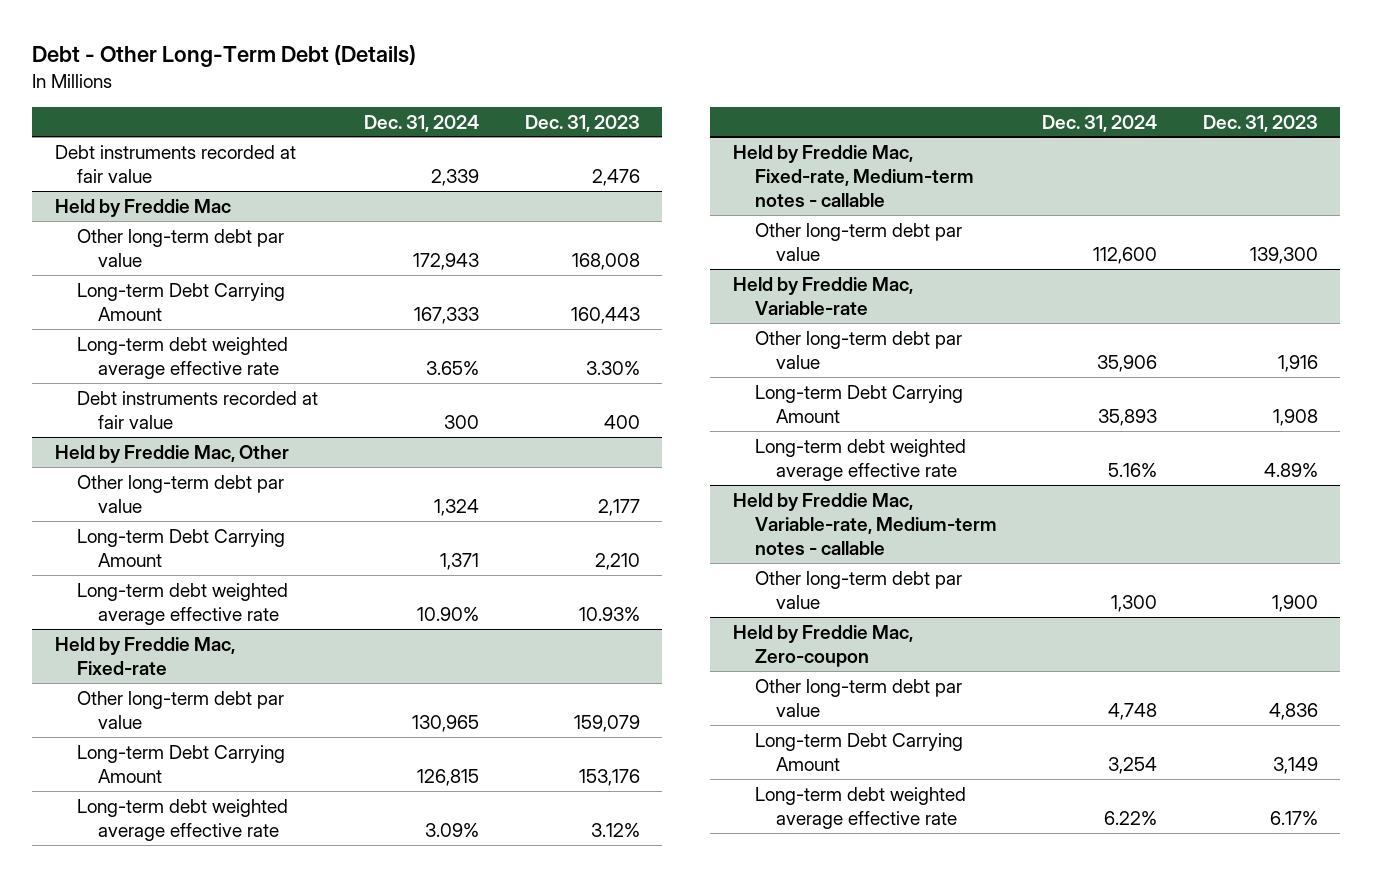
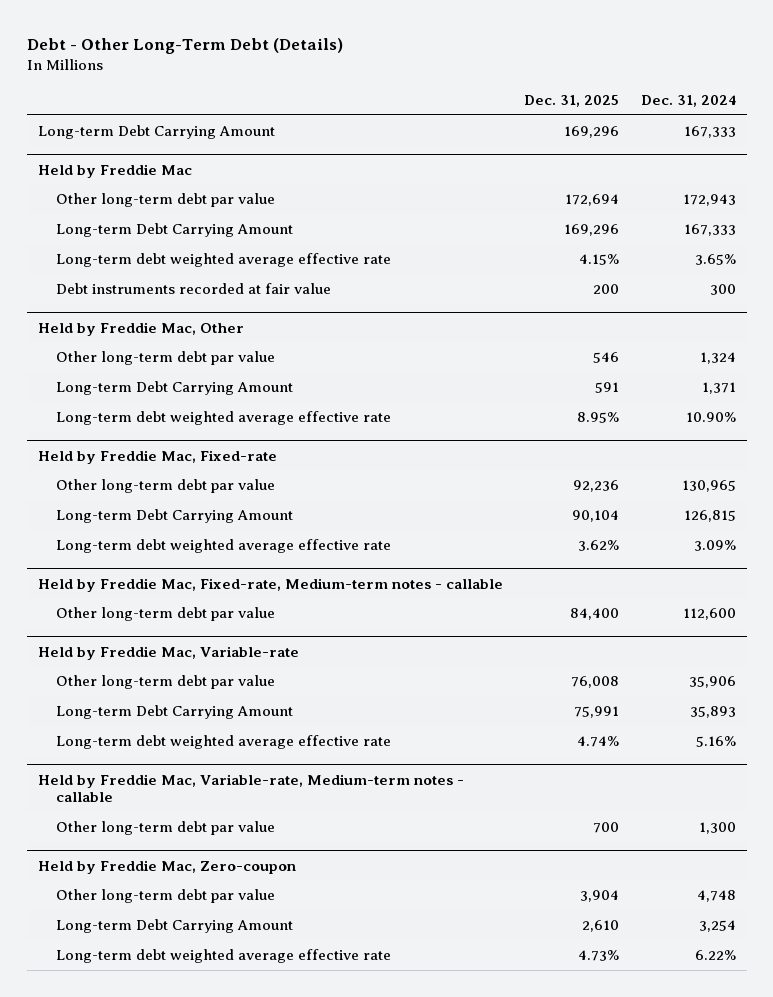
[524,114,640,132] Dec. 31, 2023 -> none
none -> [524,94,620,107] Dec. 31, 2025
[54,144,296,183] Debt instruments recorded at fair value -> none
none -> [37,124,275,139] Long-term Debt Carrying Amount

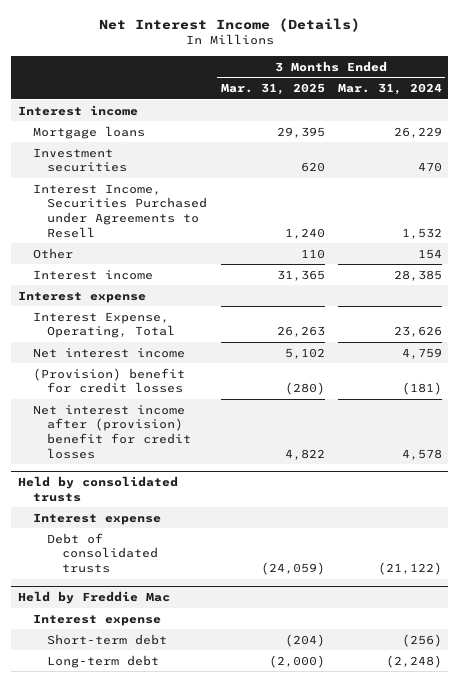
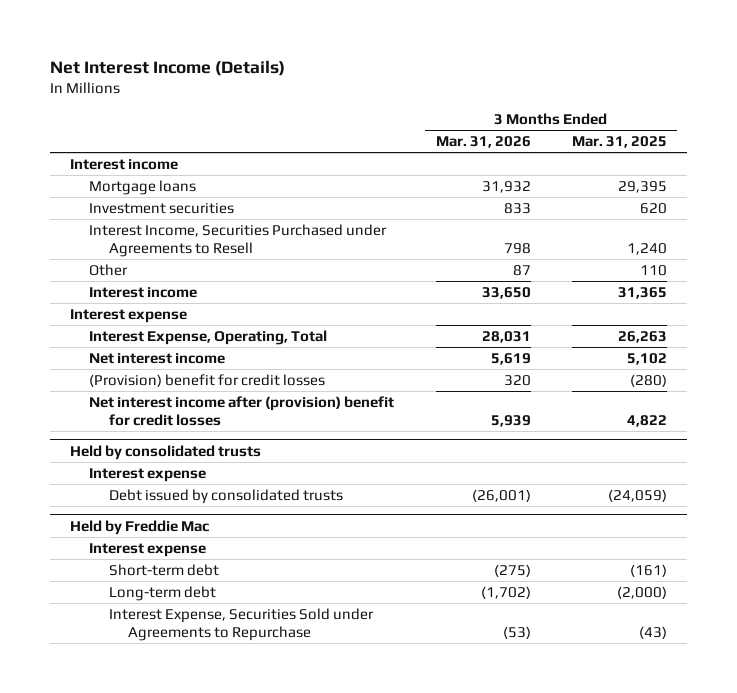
[337,82,442,95] Mar. 31, 2024 -> none
none -> [435,136,531,149] Mar. 31, 2026
[47,532,159,574] Debt of consolidated trusts -> [108,488,343,504] Debt issued by consolidated trusts
[284,633,325,647] (204) -> [629,563,667,577] (161)
none -> [108,607,374,641] Interest Expense, Securities Sold under Agreements to Repurchase

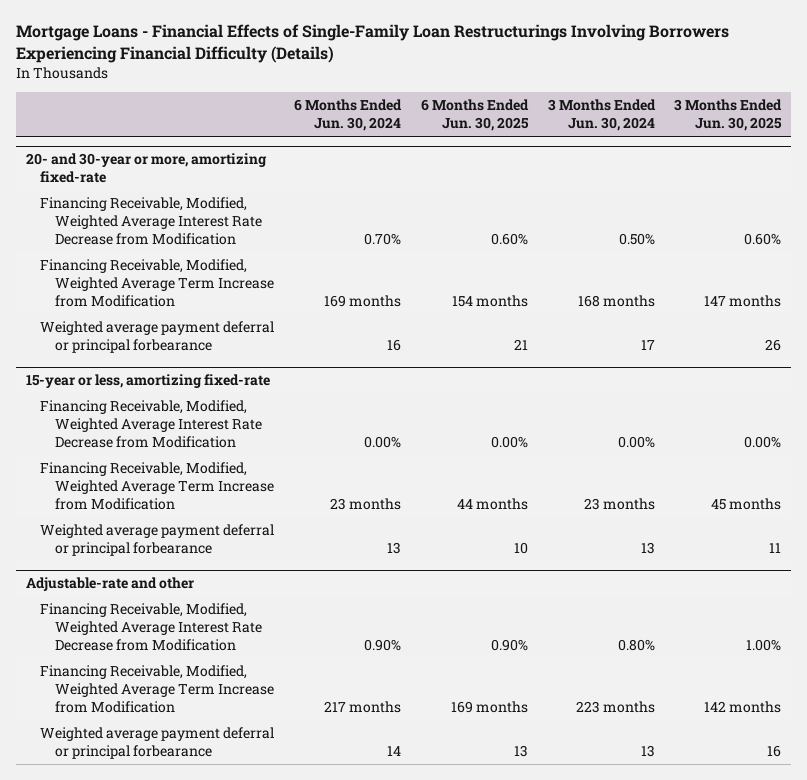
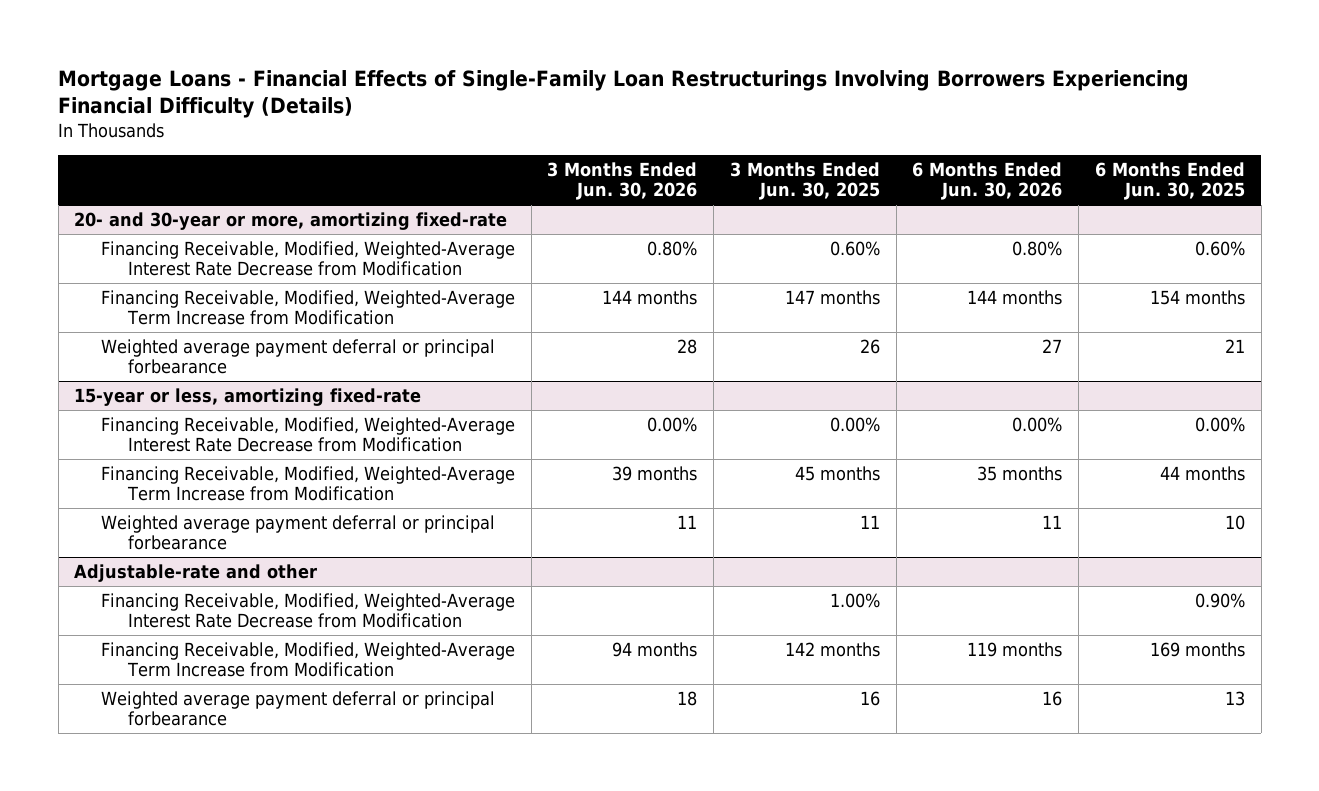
[294,98,403,132] 6 Months Ended Jun. 30, 2024 -> none
[547,98,656,132] 3 Months Ended Jun. 30, 2024 -> none
none -> [547,161,698,201] 3 Months Ended Jun. 30, 2026
none -> [912,161,1063,201] 6 Months Ended Jun. 30, 2026
[40,196,263,246] Financing Receivable, Modified, Weighted Average Interest Rate Decrease from Modification -> [101,240,516,277] Financing Receivable, Modified, Weighted-Average Interest Rate Decrease from Modification
[40,258,275,308] Financing Receivable, Modified, Weighted Average Term Increase from Modification -> [101,289,516,326] Financing Receivable, Modified, Weighted-Average Term Increase from Modification
[40,399,263,449] Financing Receivable, Modified, Weighted Average Interest Rate Decrease from Modification -> [101,416,516,453] Financing Receivable, Modified, Weighted-Average Interest Rate Decrease from Modification
[40,461,275,511] Financing Receivable, Modified, Weighted Average Term Increase from Modification -> [101,465,516,502] Financing Receivable, Modified, Weighted-Average Term Increase from Modification
[40,602,263,652] Financing Receivable, Modified, Weighted Average Interest Rate Decrease from Modification -> [101,592,516,629] Financing Receivable, Modified, Weighted-Average Interest Rate Decrease from Modification
[40,664,275,714] Financing Receivable, Modified, Weighted Average Term Increase from Modification -> [101,641,516,678] Financing Receivable, Modified, Weighted-Average Term Increase from Modification

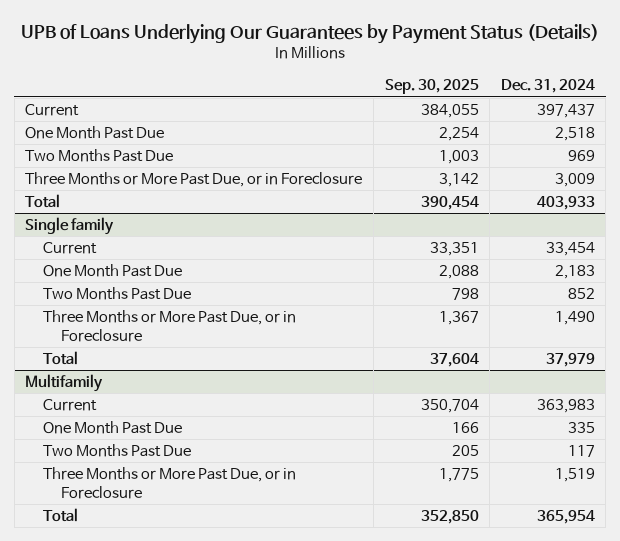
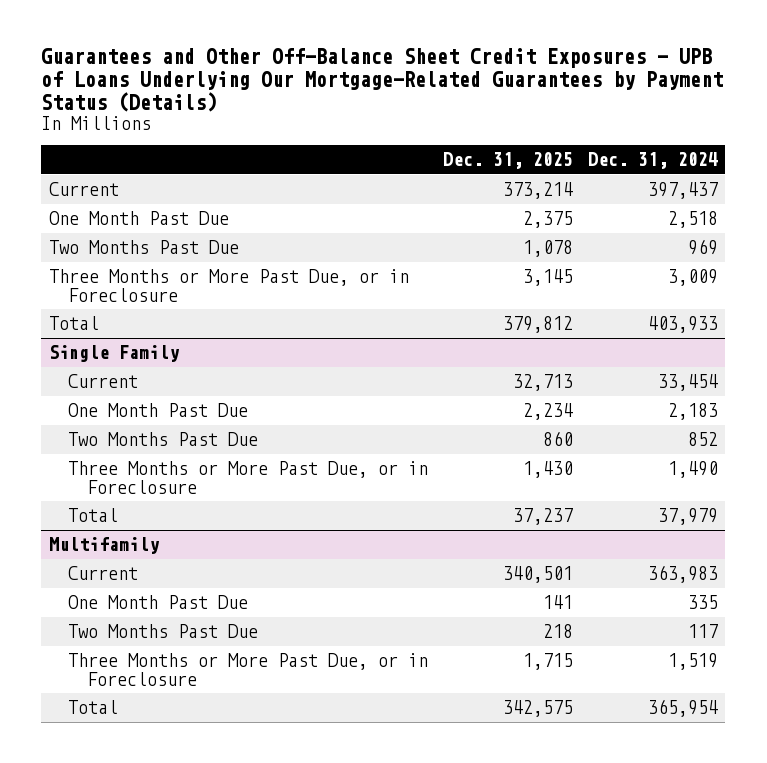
[21,23,600,44] UPB of Loans Underlying Our Guarantees by Payment Status (Details) -> [41,48,724,113] Guarantees and Other Off-Balance Sheet Credit Exposures - UPB of Loans Underlying Our Mortgage-Related Guarantees by Payment Status (Details)
[384,79,479,95] Sep. 30, 2025 -> none
none -> [442,152,573,170] Dec. 31, 2025
[25,217,115,236] Single family -> [48,345,180,363] Single Family

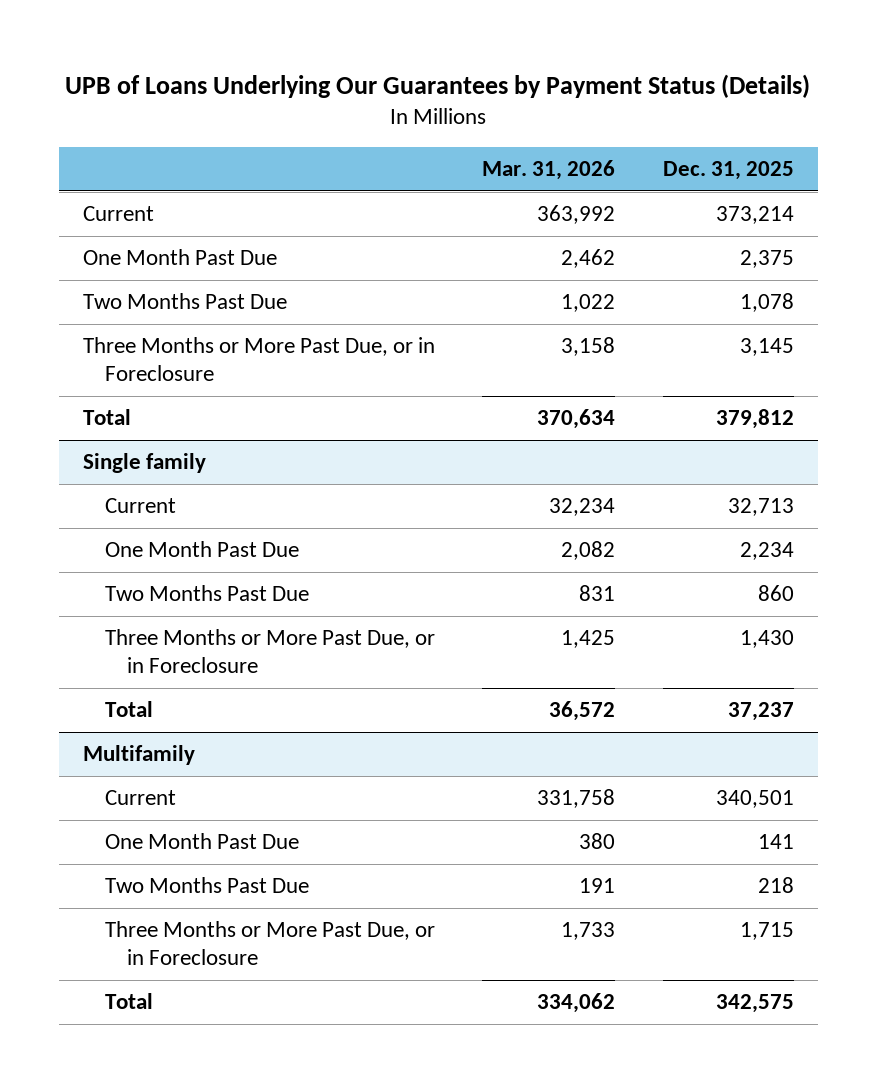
[41,48,724,113] Guarantees and Other Off-Balance Sheet Credit Exposures - UPB of Loans Underlying Our Mortgage-Related Guarantees by Payment Status (Details) -> [65,73,811,98] UPB of Loans Underlying Our Guarantees by Payment Status (Details)
[587,152,718,170] Dec. 31, 2024 -> none
none -> [482,160,616,181] Mar. 31, 2026
[48,345,180,363] Single Family -> [82,453,206,474] Single family

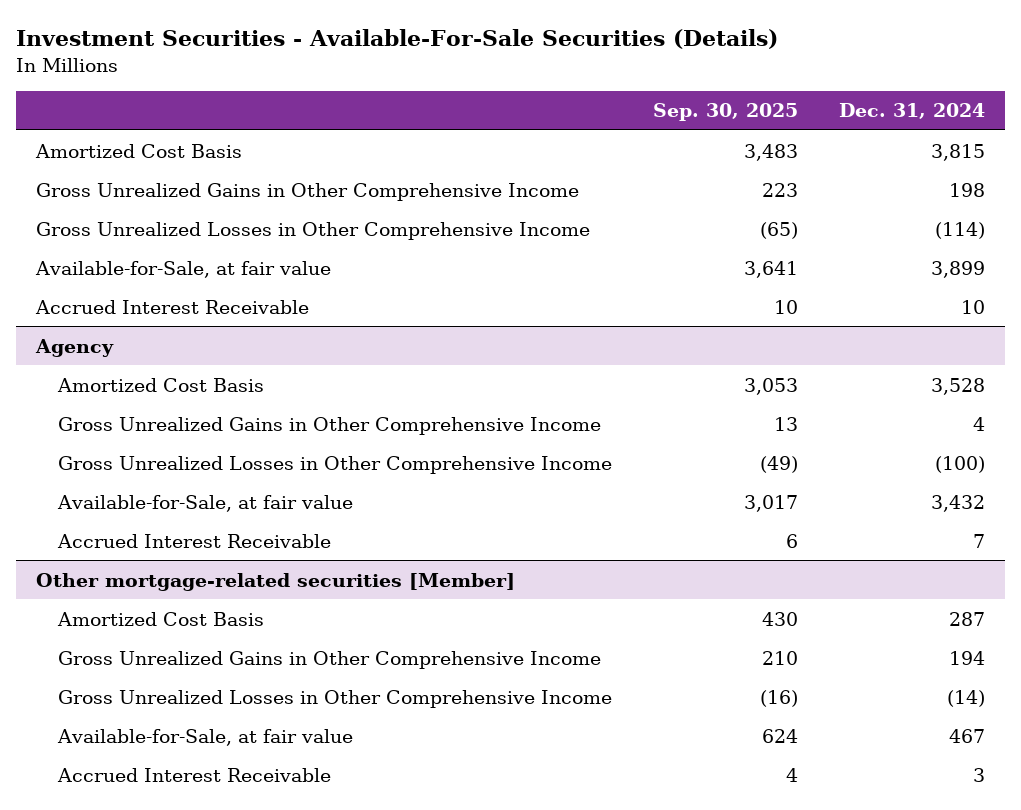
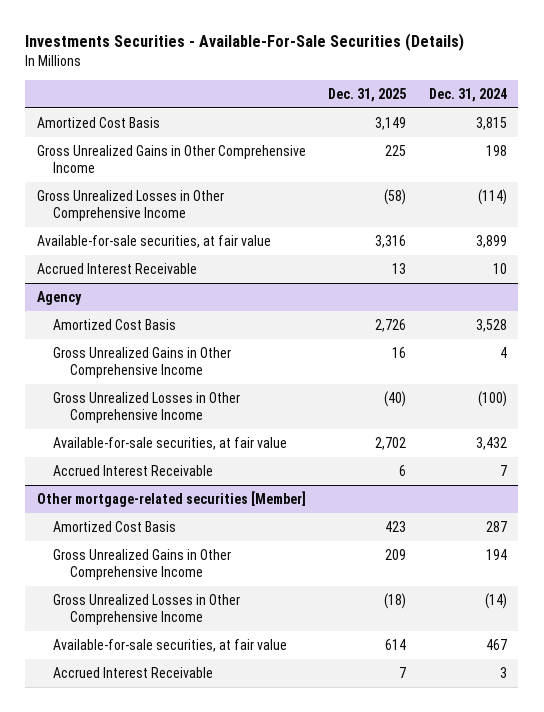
[15,28,778,49] Investment Securities - Available-For-Sale Securities (Details) -> [25,33,465,52] Investments Securities - Available-For-Sale Securities (Details)
[652,103,798,122] Sep. 30, 2025 -> none
none -> [328,87,407,102] Dec. 31, 2025
[35,260,332,278] Available-for-Sale, at fair value -> [36,234,271,248] Available-for-sale securities, at fair value
[57,494,354,512] Available-for-Sale, at fair value -> [53,436,288,450] Available-for-sale securities, at fair value
[57,728,354,746] Available-for-Sale, at fair value -> [53,638,288,652] Available-for-sale securities, at fair value

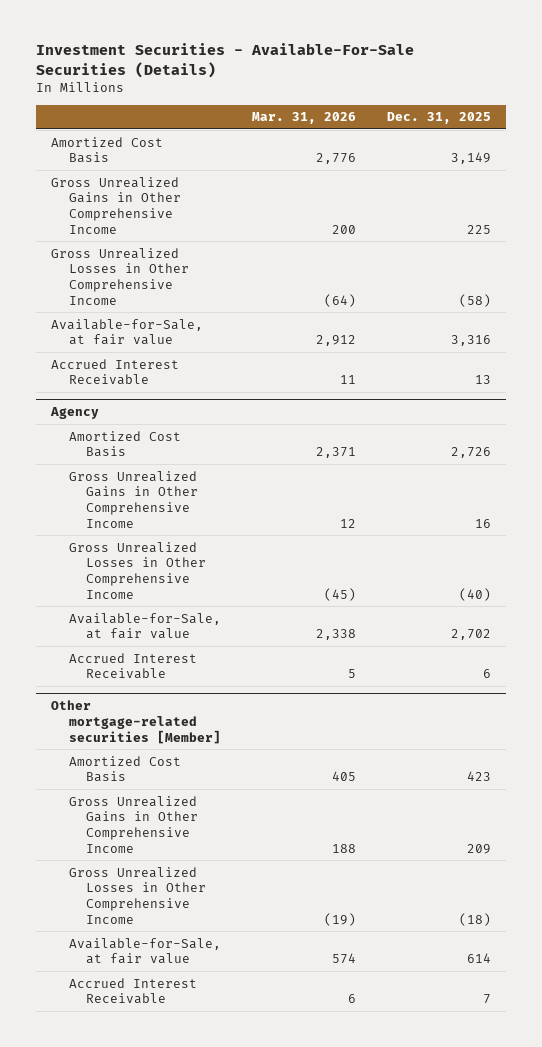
[25,33,465,52] Investments Securities - Available-For-Sale Securities (Details) -> [35,43,414,79] Investment Securities - Available-For-Sale Securities (Details)
[428,87,507,102] Dec. 31, 2024 -> none
none -> [251,112,356,125] Mar. 31, 2026
[36,234,271,248] Available-for-sale securities, at fair value -> [51,318,204,346] Available-for-Sale, at fair value
[53,436,288,450] Available-for-sale securities, at fair value -> [68,612,221,640] Available-for-Sale, at fair value
[53,638,288,652] Available-for-sale securities, at fair value -> [68,937,221,965] Available-for-Sale, at fair value

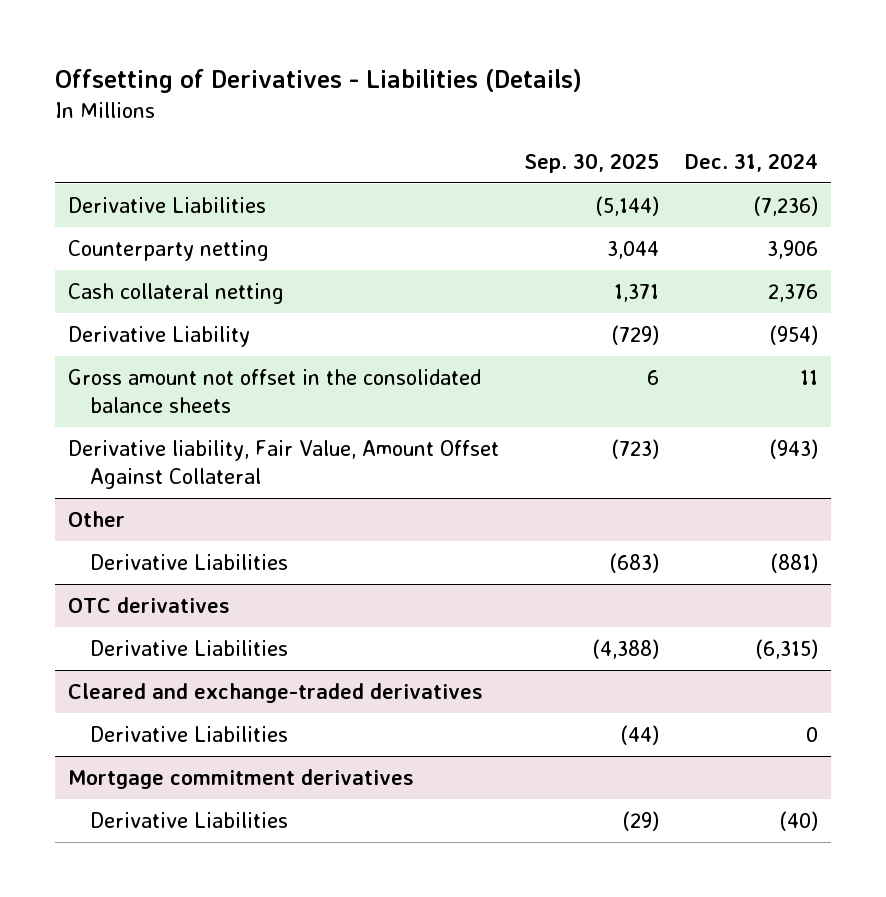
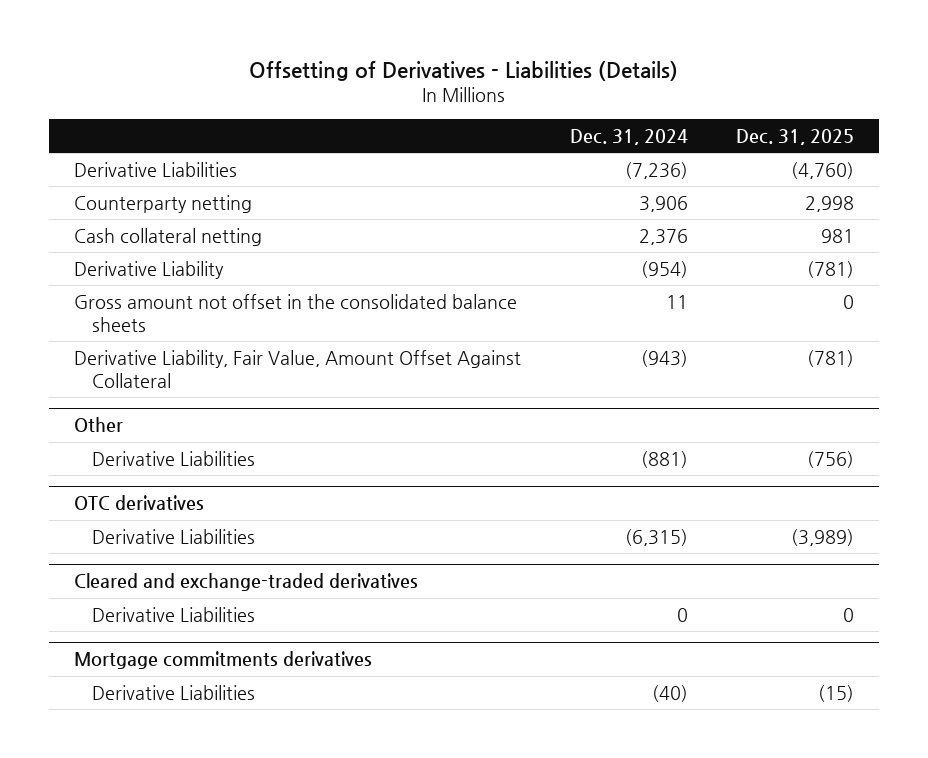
[524,152,660,173] Sep. 30, 2025 -> none
none -> [736,128,855,145] Dec. 31, 2025
[67,439,499,489] Derivative liability, Fair Value, Amount Offset Against Collateral -> [73,349,521,388] Derivative Liability, Fair Value, Amount Offset Against Collateral
[67,768,414,789] Mortgage commitment derivatives -> [73,651,372,670] Mortgage commitments derivatives

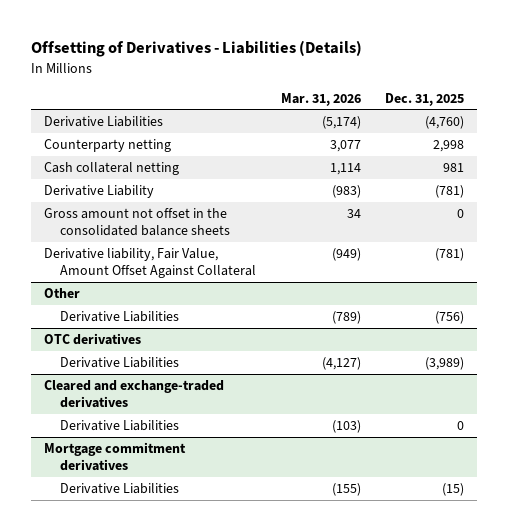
[569,128,688,145] Dec. 31, 2024 -> none
none -> [280,92,361,106] Mar. 31, 2026
[73,349,521,388] Derivative Liability, Fair Value, Amount Offset Against Collateral -> [43,247,257,278] Derivative liability, Fair Value, Amount Offset Against Collateral
[73,651,372,670] Mortgage commitments derivatives -> [43,441,186,471] Mortgage commitment derivatives

